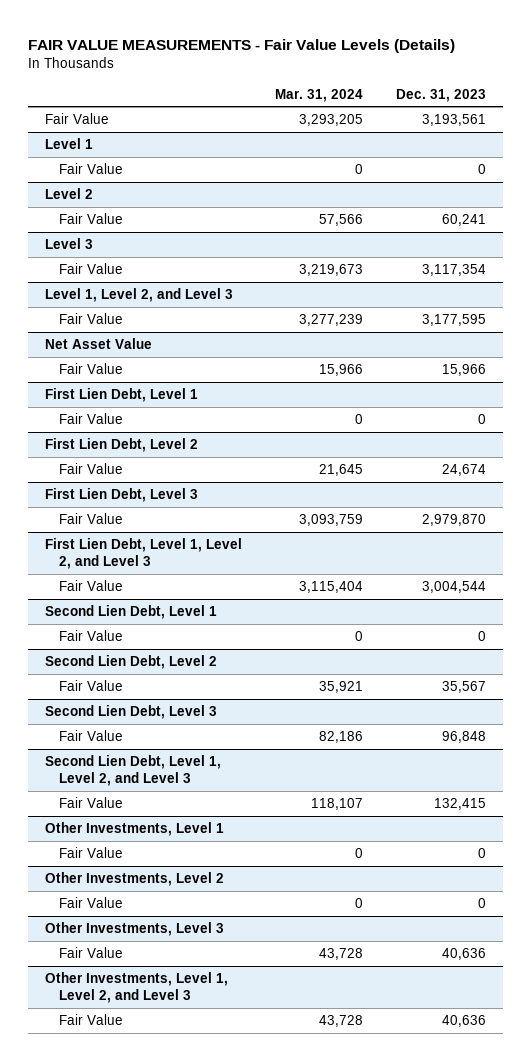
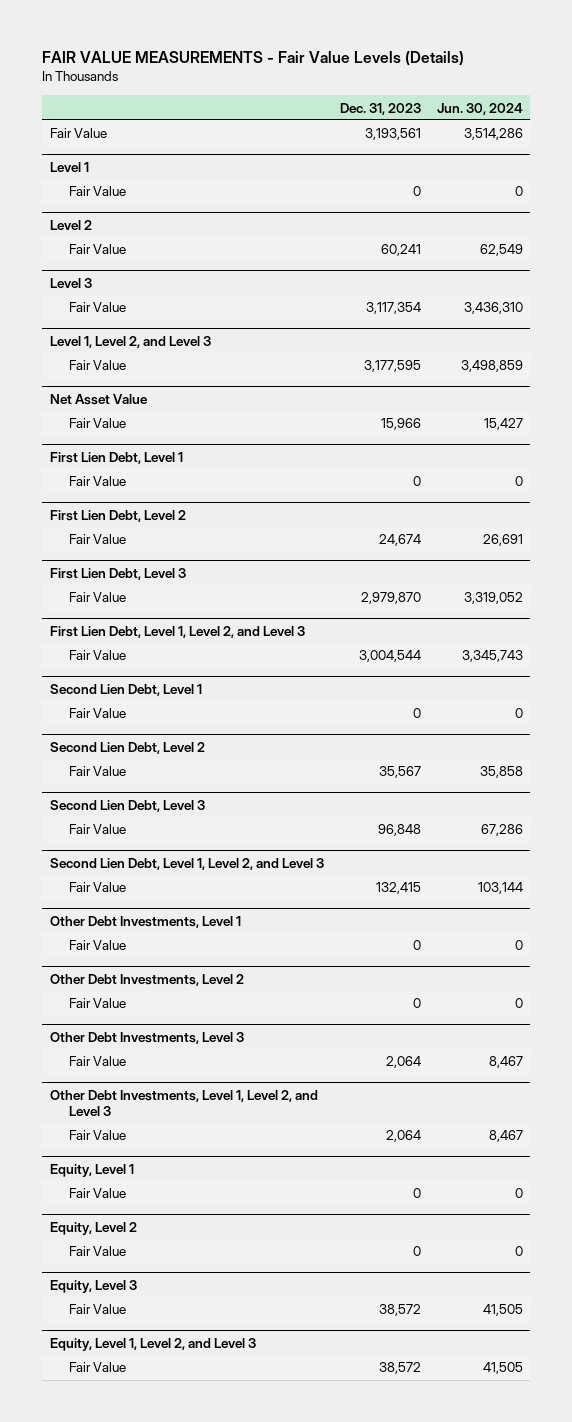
[275,88,364,102] Mar. 31, 2024 -> none
none -> [436,102,523,115] Jun. 30, 2024
[45,822,225,837] Other Investments, Level 1 -> [49,915,241,928] Other Debt Investments, Level 1
[45,872,225,887] Other Investments, Level 2 -> [49,973,244,986] Other Debt Investments, Level 2
[45,922,225,937] Other Investments, Level 3 -> [49,1031,244,1044] Other Debt Investments, Level 3
[442,948,487,961] 40,636 -> [385,1056,421,1069] 2,064
[45,972,229,1004] Other Investments, Level 1, Level 2, and Level 3 -> [49,1089,318,1116] Other Debt Investments, Level 1, Level 2, and Level 3
[442,1015,487,1028] 40,636 -> [385,1130,421,1143] 2,064
none -> [49,1163,134,1177] Equity, Level 1
none -> [69,1188,127,1199] Fair Value
none -> [49,1221,137,1235] Equity, Level 2
none -> [69,1246,127,1257] Fair Value
none -> [49,1279,137,1293] Equity, Level 3
none -> [69,1304,127,1315] Fair Value
none -> [49,1337,256,1351] Equity, Level 1, Level 2, and Level 3
none -> [69,1362,127,1373] Fair Value

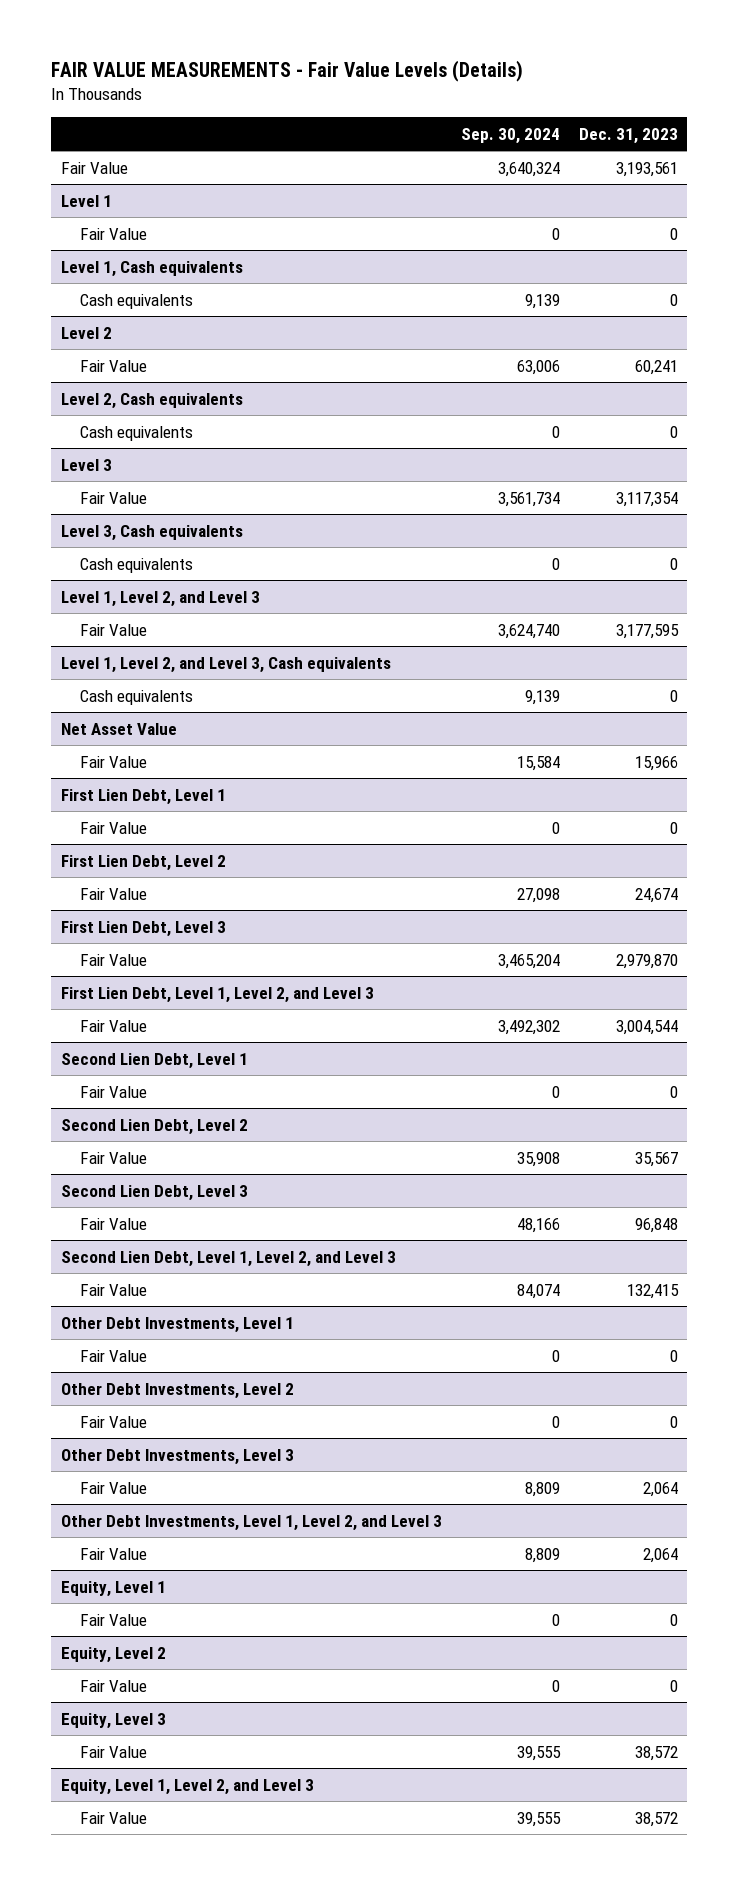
[436,102,523,115] Jun. 30, 2024 -> none
none -> [460,127,560,144] Sep. 30, 2024
none -> [60,260,243,277] Level 1, Cash equivalents
none -> [79,293,193,309] Cash equivalents
none -> [60,392,243,409] Level 2, Cash equivalents
none -> [79,425,193,441] Cash equivalents
none -> [60,524,243,541] Level 3, Cash equivalents
none -> [79,557,193,573] Cash equivalents
none -> [60,656,391,673] Level 1, Level 2, and Level 3, Cash equivalents
none -> [79,689,193,705] Cash equivalents

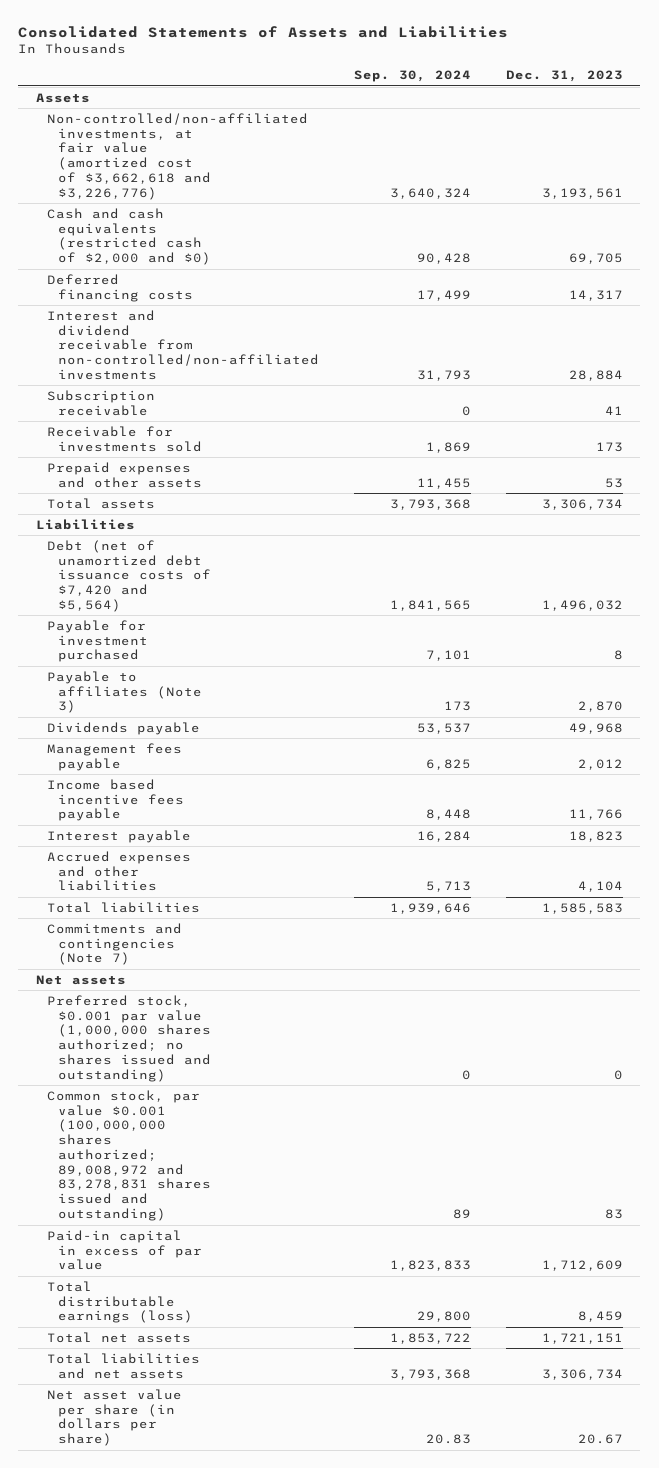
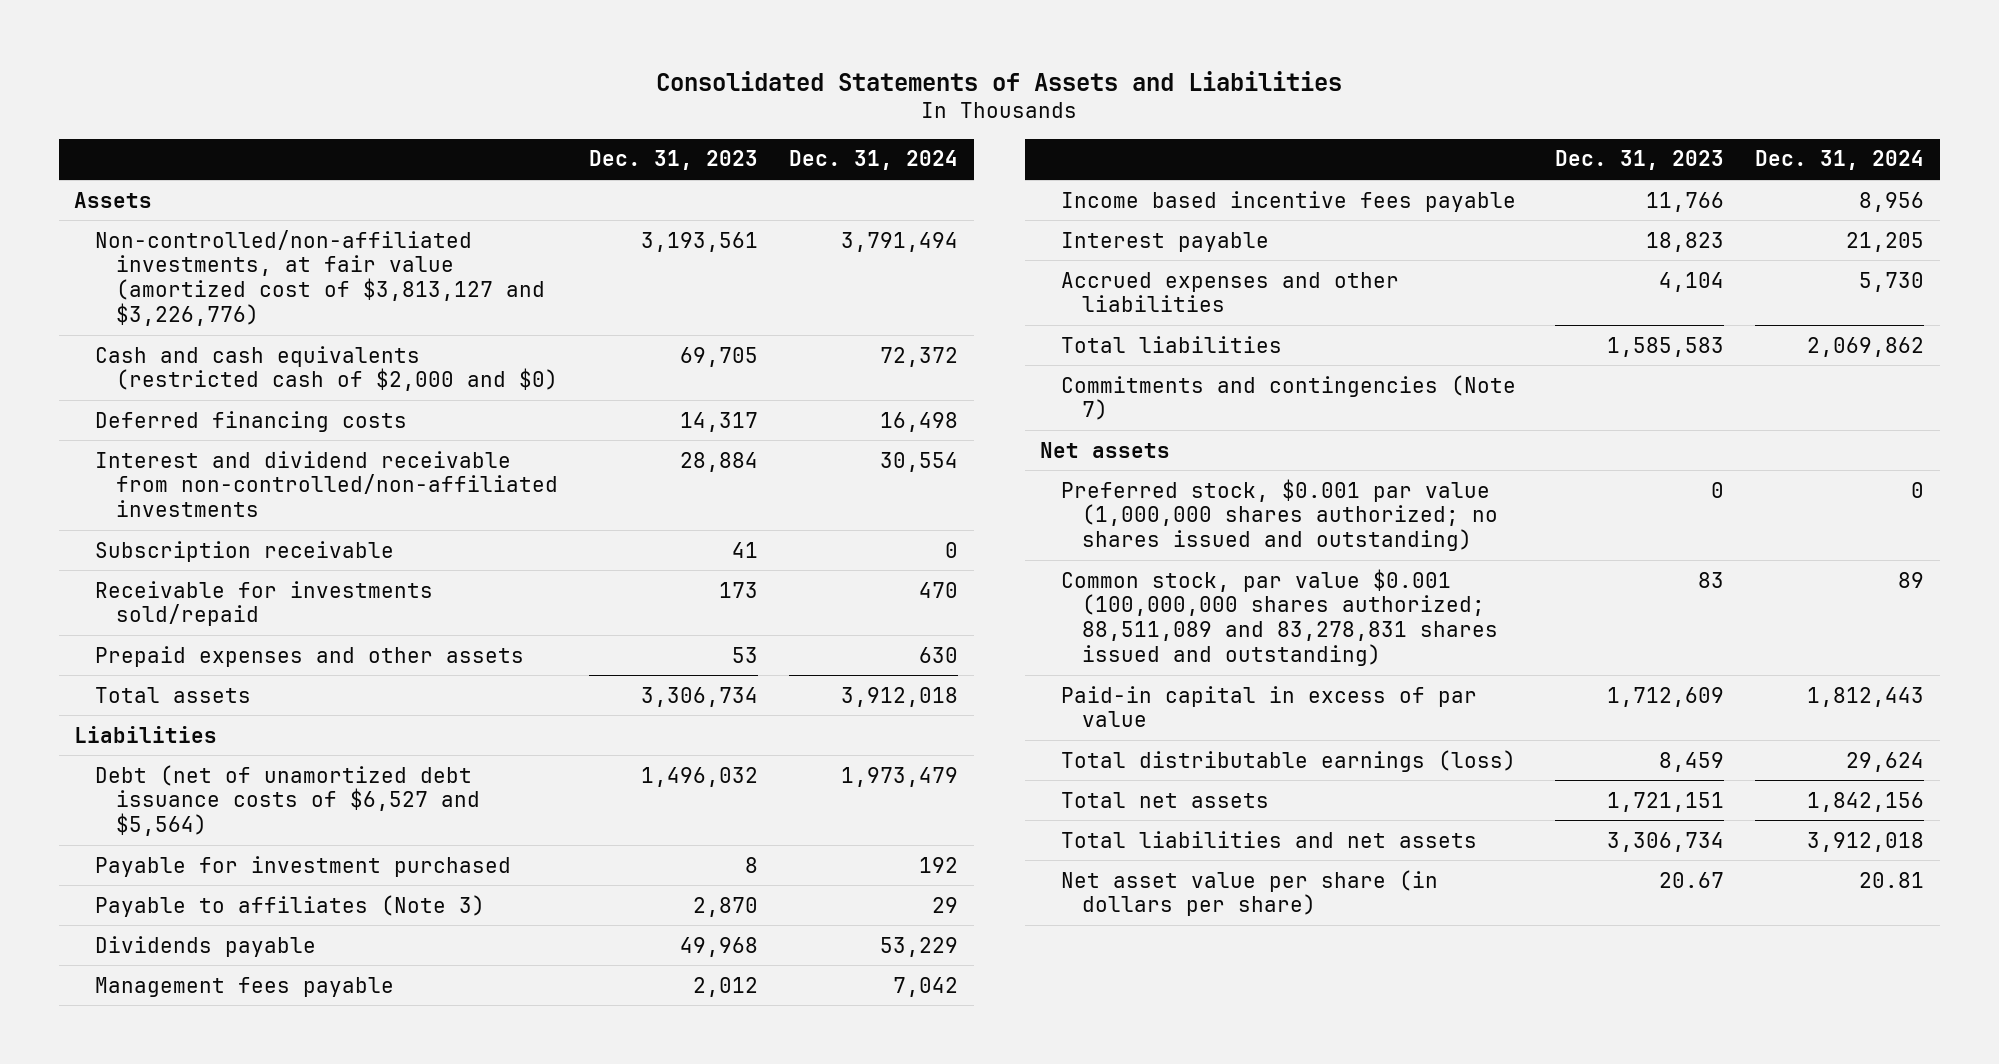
[353,70,471,83] Sep. 30, 2024 -> none
none -> [789,150,959,171] Dec. 31, 2024
[46,112,308,200] Non-controlled/non-affiliated investments, at fair value (amortized cost of $3,662,618 and $3,226,776) -> [95,229,546,326] Non-controlled/non-affiliated investments, at fair value (amortized cost of $3,813,127 and $3,226,776)
[46,425,203,452] Receivable for investments sold -> [95,580,434,627] Receivable for investments sold/repaid
[46,539,212,612] Debt (net of unamortized debt issuance costs of $7,420 and $5,564) -> [95,764,481,837] Debt (net of unamortized debt issuance costs of $6,527 and $5,564)
[46,1089,212,1222] Common stock, par value $0.001 (100,000,000 shares authorized; 89,008,972 and 83,278,831 shares issued and outstanding) -> [1061,568,1499,666] Common stock, par value $0.001 (100,000,000 shares authorized; 88,511,089 and 83,278,831 shares issued and outstanding)

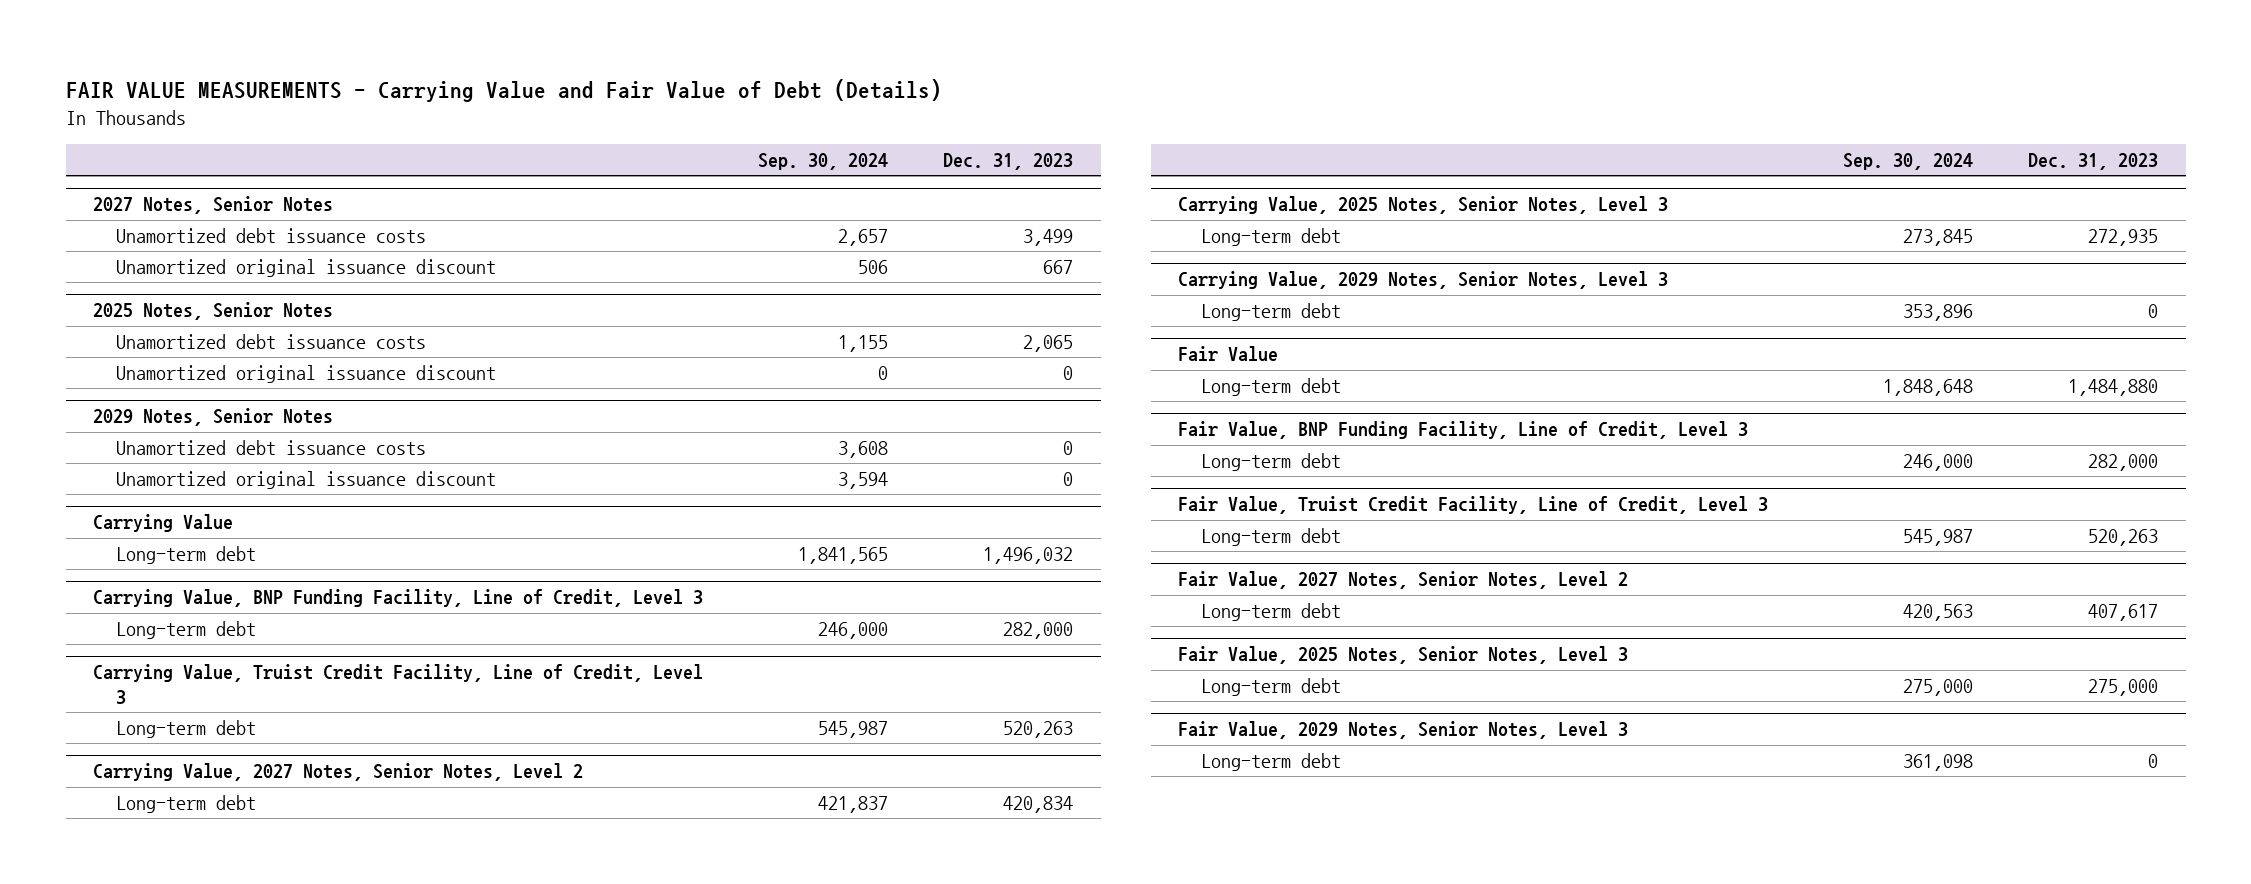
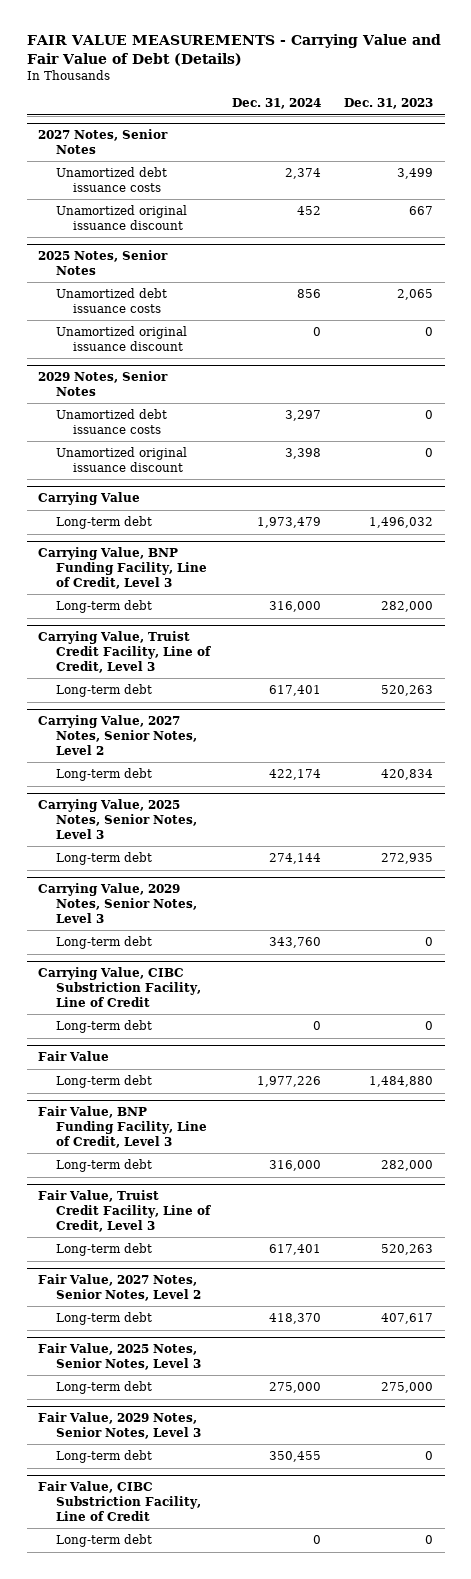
[758,152,889,170] Sep. 30, 2024 -> none
none -> [232,98,322,110] Dec. 31, 2024
none -> [38,967,201,1007] Carrying Value, CIBC Substriction Facility, Line of Credit
none -> [55,1020,152,1034] Long-term debt
none -> [38,1481,201,1521] Fair Value, CIBC Substriction Facility, Line of Credit
none -> [55,1534,152,1548] Long-term debt

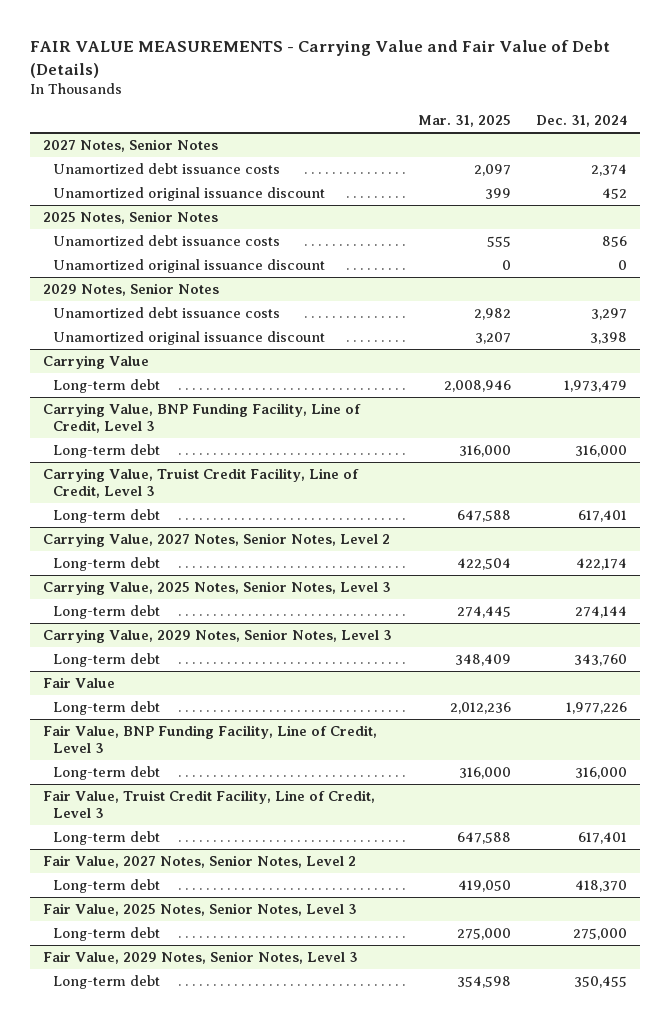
[344,98,434,110] Dec. 31, 2023 -> none
none -> [417,115,511,128] Mar. 31, 2025
[38,967,201,1007] Carrying Value, CIBC Substriction Facility, Line of Credit -> none
[55,1020,152,1034] Long-term debt -> none
[38,1481,201,1521] Fair Value, CIBC Substriction Facility, Line of Credit -> none
[55,1534,152,1548] Long-term debt -> none

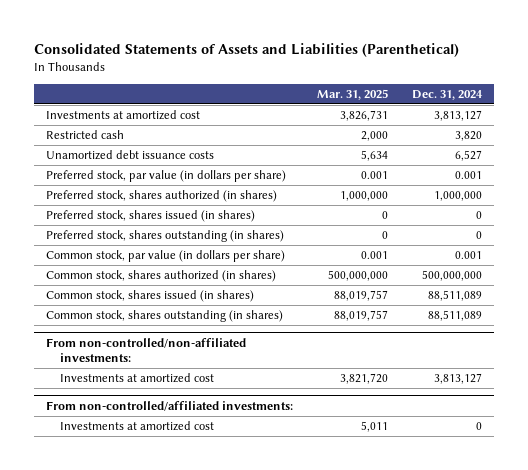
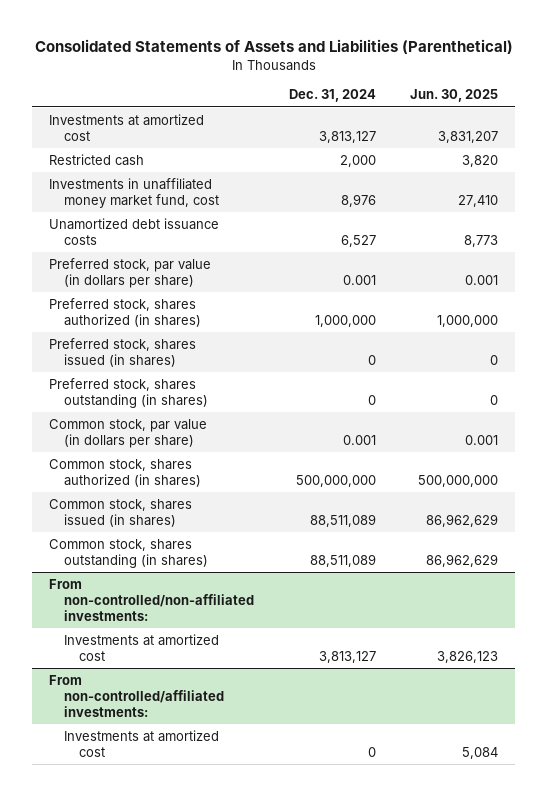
[317,88,389,100] Mar. 31, 2025 -> none
none -> [410,89,499,103] Jun. 30, 2025
[455,131,483,142] 3,820 -> [339,154,376,167] 2,000
none -> [49,177,220,208] Investments in unaffiliated money market fund, cost

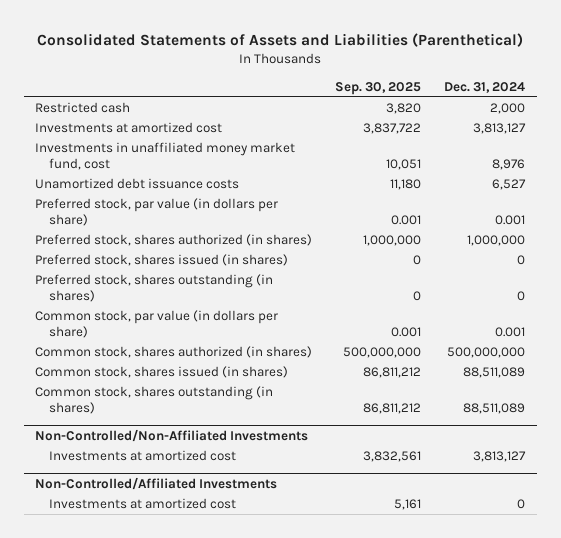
[410,89,499,103] Jun. 30, 2025 -> none
none -> [335,81,422,95] Sep. 30, 2025
[49,113,205,141] Investments at amortized cost -> [35,122,223,134] Investments at amortized cost
[49,578,255,621] From non-controlled/non-affiliated investments: -> [35,429,309,443] Non-Controlled/Non-Affiliated Investments
[49,674,225,717] From non-controlled/affiliated investments: -> [35,477,278,491] Non-Controlled/Affiliated Investments

